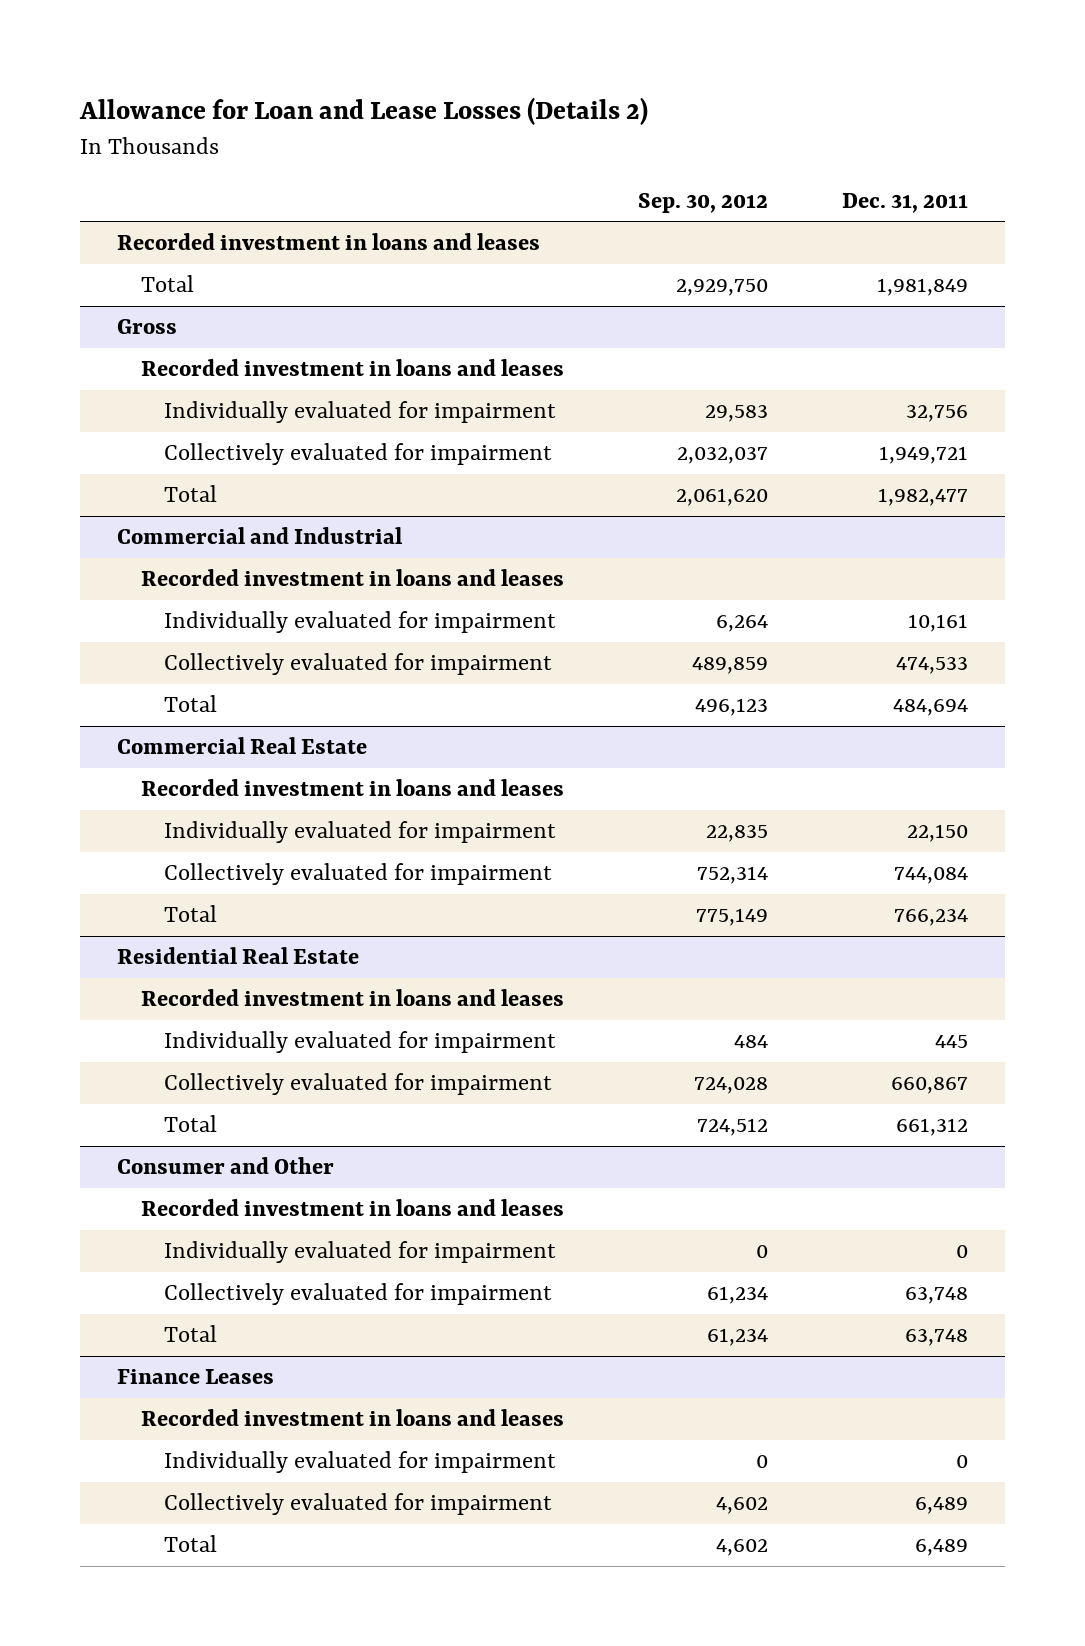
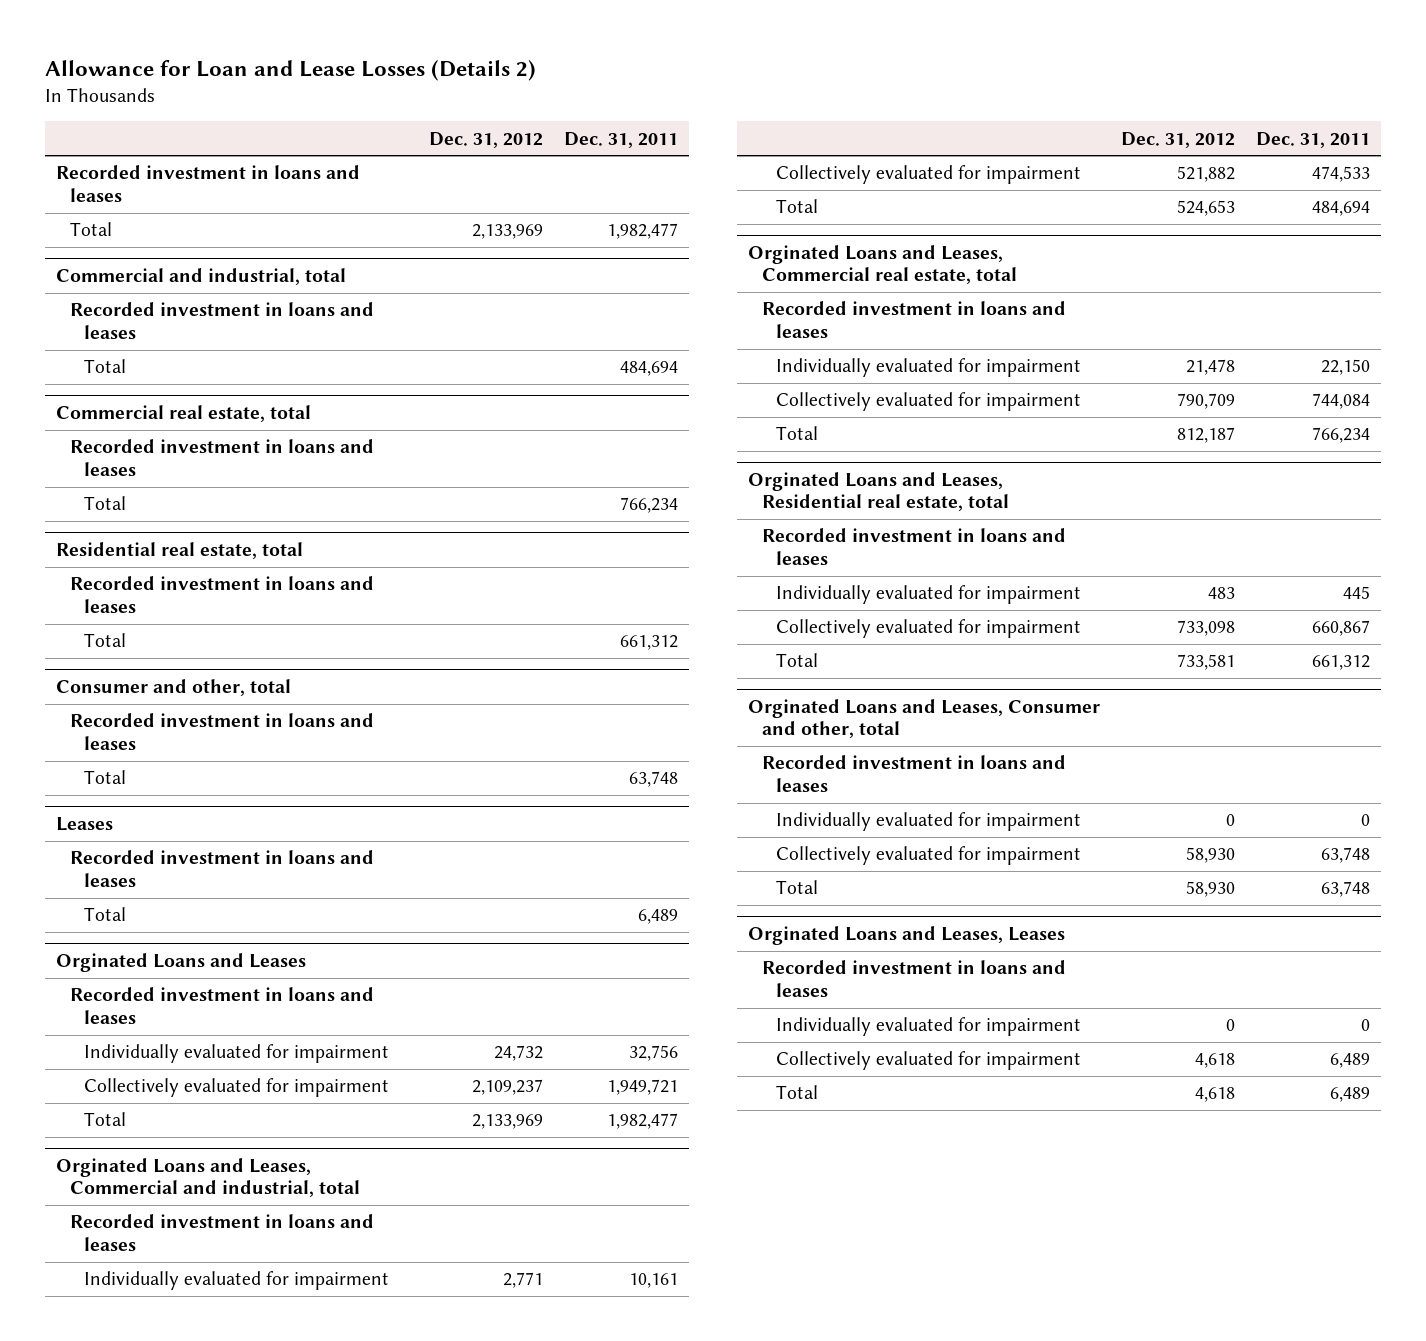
[637,192,768,213] Sep. 30, 2012 -> none
none -> [429,131,544,148] Dec. 31, 2012
[116,319,177,335] Gross -> none
[876,278,968,297] 1,981,849 -> [607,223,679,240] 1,982,477
none -> [56,267,347,285] Commercial and industrial, total
none -> [83,359,126,374] Total
none -> [56,404,312,422] Commercial real estate, total
none -> [69,439,374,476] Recorded investment in loans and leases
none -> [83,496,126,511] Total
none -> [56,541,304,559] Residential real estate, total
none -> [69,576,374,613] Recorded investment in loans and leases
none -> [83,633,126,648] Total
none -> [56,678,292,696] Consumer and other, total
none -> [69,713,374,750] Recorded investment in loans and leases
none -> [83,770,126,785] Total
none -> [56,816,114,831] Leases
none -> [69,850,374,887] Recorded investment in loans and leases
none -> [83,907,126,922] Total
none -> [56,952,307,972] Orginated Loans and Leases
none -> [69,987,374,1024] Recorded investment in loans and leases
[116,527,402,545] Commercial and Industrial -> none
none -> [56,1157,360,1198] Orginated Loans and Leases, Commercial and industrial, total
[116,737,367,755] Commercial Real Estate -> none
none -> [748,244,1017,285] Orginated Loans and Leases, Commercial real estate, total
[116,947,359,965] Residential Real Estate -> none
none -> [748,471,1009,512] Orginated Loans and Leases, Residential real estate, total
[116,1157,334,1175] Consumer and Other -> none
none -> [748,698,1101,739] Orginated Loans and Leases, Consumer and other, total
[116,1369,274,1385] Finance Leases -> none
none -> [748,925,1066,945] Orginated Loans and Leases, Leases

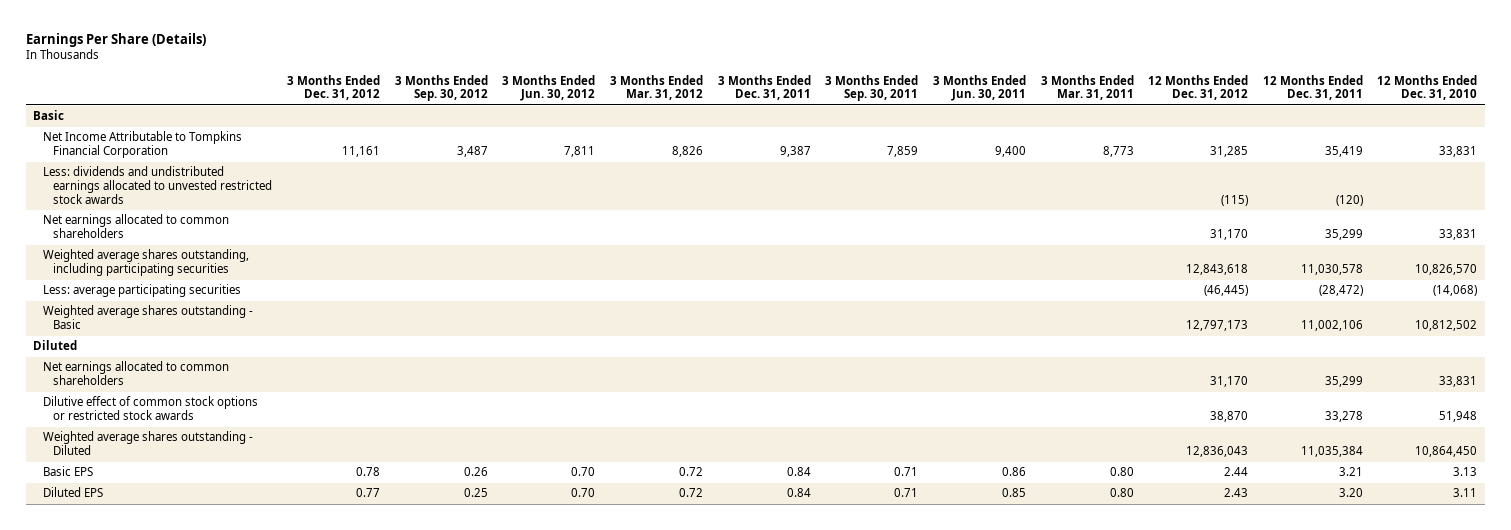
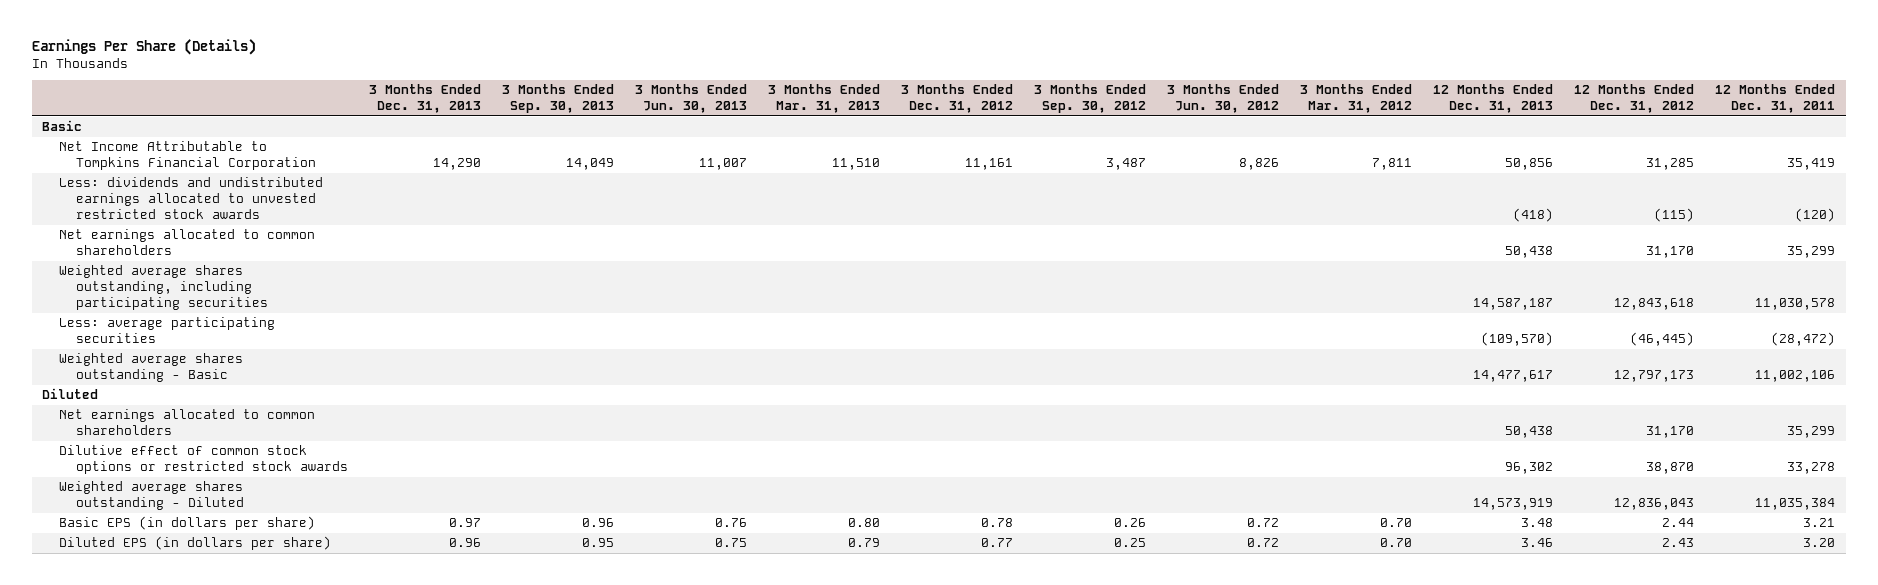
[717,74,811,101] 3 Months Ended Dec. 31, 2011 -> none
[825,74,919,102] 3 Months Ended Sep. 30, 2011 -> none
[932,74,1026,102] 3 Months Ended Jun. 30, 2011 -> none
[1040,74,1134,101] 3 Months Ended Mar. 31, 2011 -> none
[1377,74,1478,101] 12 Months Ended Dec. 31, 2010 -> none
none -> [369,84,482,114] 3 Months Ended Dec. 31, 2013
none -> [502,84,615,114] 3 Months Ended Sep. 30, 2013
none -> [635,84,748,114] 3 Months Ended Jun. 30, 2013
none -> [768,84,881,114] 3 Months Ended Mar. 31, 2013
none -> [1433,84,1554,114] 12 Months Ended Dec. 31, 2013
[564,146,596,158] 7,811 -> [1239,158,1280,171] 8,826
[671,146,703,158] 8,826 -> [1372,158,1413,171] 7,811
[43,466,94,477] Basic EPS -> [59,516,316,531] Basic EPS (in dollars per share)
[571,467,596,477] 0.70 -> [1247,518,1280,528] 0.72
[678,467,703,477] 0.72 -> [1380,518,1413,528] 0.70
[43,487,104,498] Diluted EPS -> [59,536,332,551] Diluted EPS (in dollars per share)
[571,488,596,498] 0.70 -> [1247,538,1280,548] 0.72
[678,488,703,498] 0.72 -> [1380,538,1413,548] 0.70

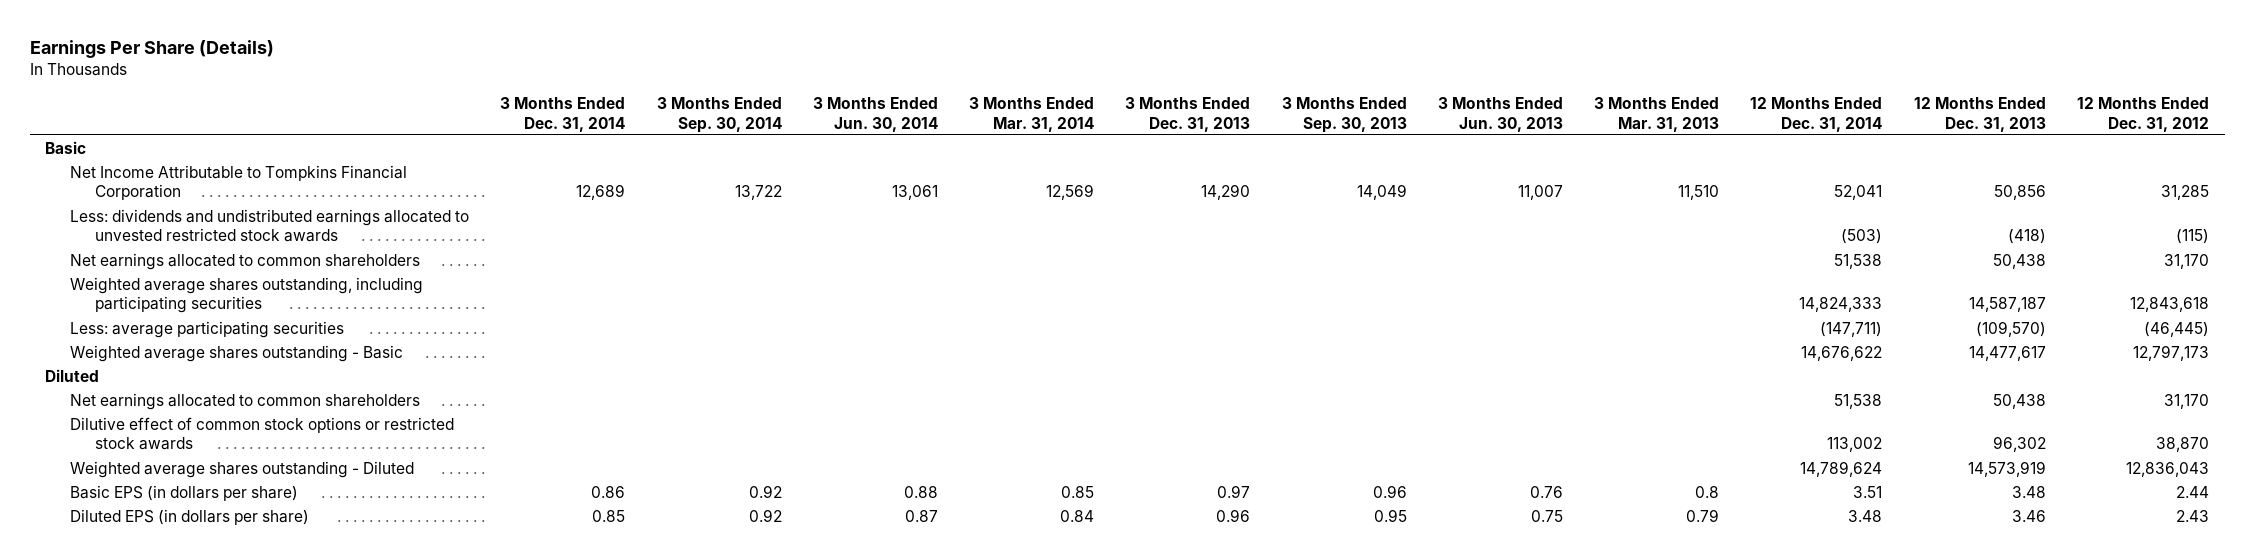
[901,84,1014,114] 3 Months Ended Dec. 31, 2012 -> none
[1034,84,1147,114] 3 Months Ended Sep. 30, 2012 -> none
[1167,84,1280,114] 3 Months Ended Jun. 30, 2012 -> none
[1300,84,1413,114] 3 Months Ended Mar. 31, 2012 -> none
[1715,84,1836,114] 12 Months Ended Dec. 31, 2011 -> none
none -> [500,96,626,132] 3 Months Ended Dec. 31, 2014
none -> [656,96,782,133] 3 Months Ended Sep. 30, 2014
none -> [812,96,938,132] 3 Months Ended Jun. 30, 2014
none -> [969,96,1095,132] 3 Months Ended Mar. 31, 2014
none -> [1750,96,1883,132] 12 Months Ended Dec. 31, 2014
[848,518,881,528] 0.80 -> [1695,485,1720,498] 0.8

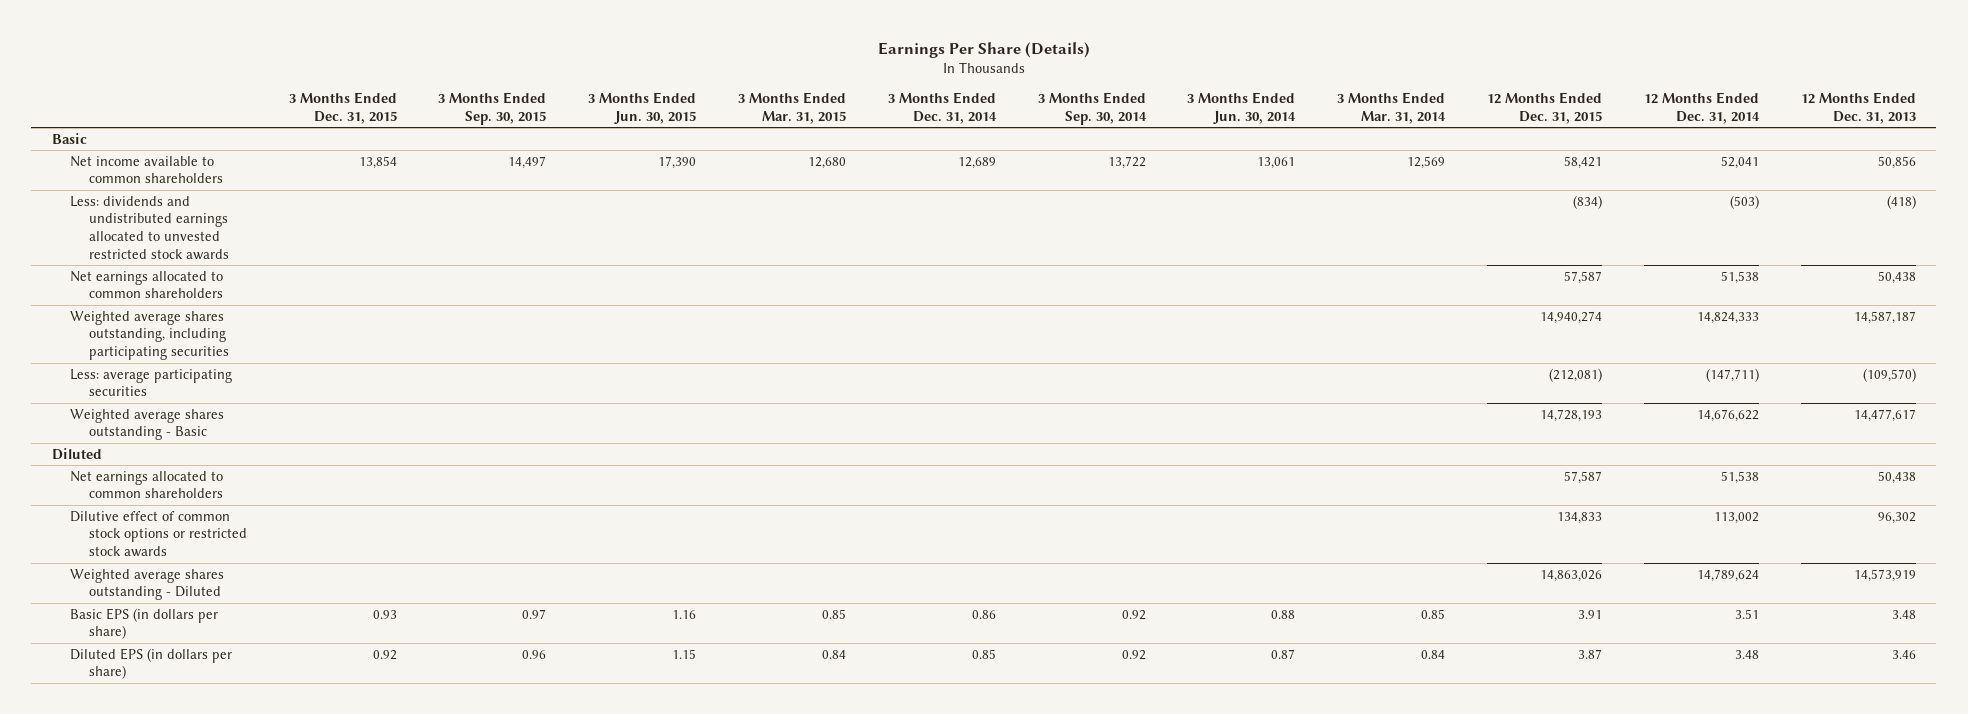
[1125,96,1251,132] 3 Months Ended Dec. 31, 2013 -> none
[1281,96,1407,133] 3 Months Ended Sep. 30, 2013 -> none
[1437,96,1563,132] 3 Months Ended Jun. 30, 2013 -> none
[1594,96,1720,132] 3 Months Ended Mar. 31, 2013 -> none
[2077,96,2210,132] 12 Months Ended Dec. 31, 2012 -> none
none -> [288,92,397,125] 3 Months Ended Dec. 31, 2015
none -> [438,92,547,126] 3 Months Ended Sep. 30, 2015
none -> [588,92,697,125] 3 Months Ended Jun. 30, 2015
none -> [738,92,847,125] 3 Months Ended Mar. 31, 2015
none -> [1487,92,1603,125] 12 Months Ended Dec. 31, 2015
[70,164,408,201] Net Income Attributable to Tompkins Financial Corporation -> [70,155,223,184] Net income available to common shareholders

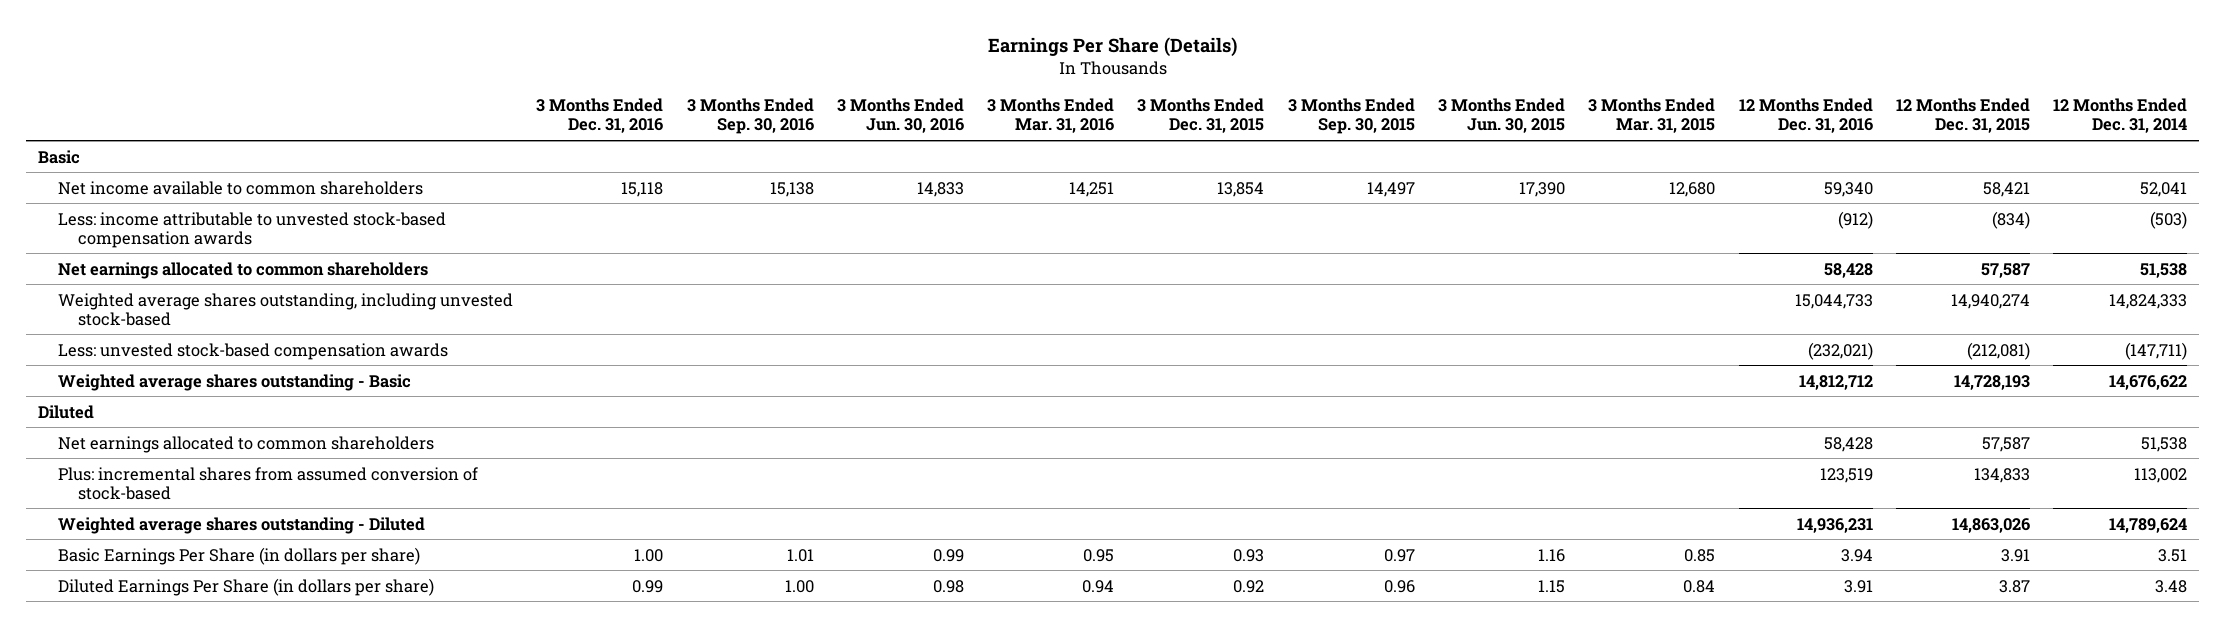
[887,92,997,125] 3 Months Ended Dec. 31, 2014 -> none
[1037,92,1147,126] 3 Months Ended Sep. 30, 2014 -> none
[1187,92,1297,125] 3 Months Ended Jun. 30, 2014 -> none
[1337,92,1447,125] 3 Months Ended Mar. 31, 2014 -> none
[1800,92,1916,125] 12 Months Ended Dec. 31, 2013 -> none
none -> [536,98,664,134] 3 Months Ended Dec. 31, 2016
none -> [686,98,814,135] 3 Months Ended Sep. 30, 2016
none -> [836,98,964,134] 3 Months Ended Jun. 30, 2016
none -> [987,98,1115,134] 3 Months Ended Mar. 31, 2016
none -> [1738,98,1873,134] 12 Months Ended Dec. 31, 2016
[70,195,229,261] Less: dividends and undistributed earnings allocated to unvested restricted stock awards -> [58,211,447,248] Less: income attributable to unvested stock-based compensation awards
[70,310,229,361] Weighted average shares outstanding, including participating securities -> [58,292,514,326] Weighted average shares outstanding, including unvested stock-based
[70,368,233,397] Less: average participating securities -> [58,342,449,360] Less: unvested stock-based compensation awards
[70,510,247,558] Dilutive effect of common stock options or restricted stock awards -> [58,466,479,500] Plus: incremental shares from assumed conversion of stock-based
[70,607,219,640] Basic EPS (in dollars per share) -> [58,546,421,565] Basic Earnings Per Share (in dollars per share)
[70,647,233,680] Diluted EPS (in dollars per share) -> [58,577,435,596] Diluted Earnings Per Share (in dollars per share)

